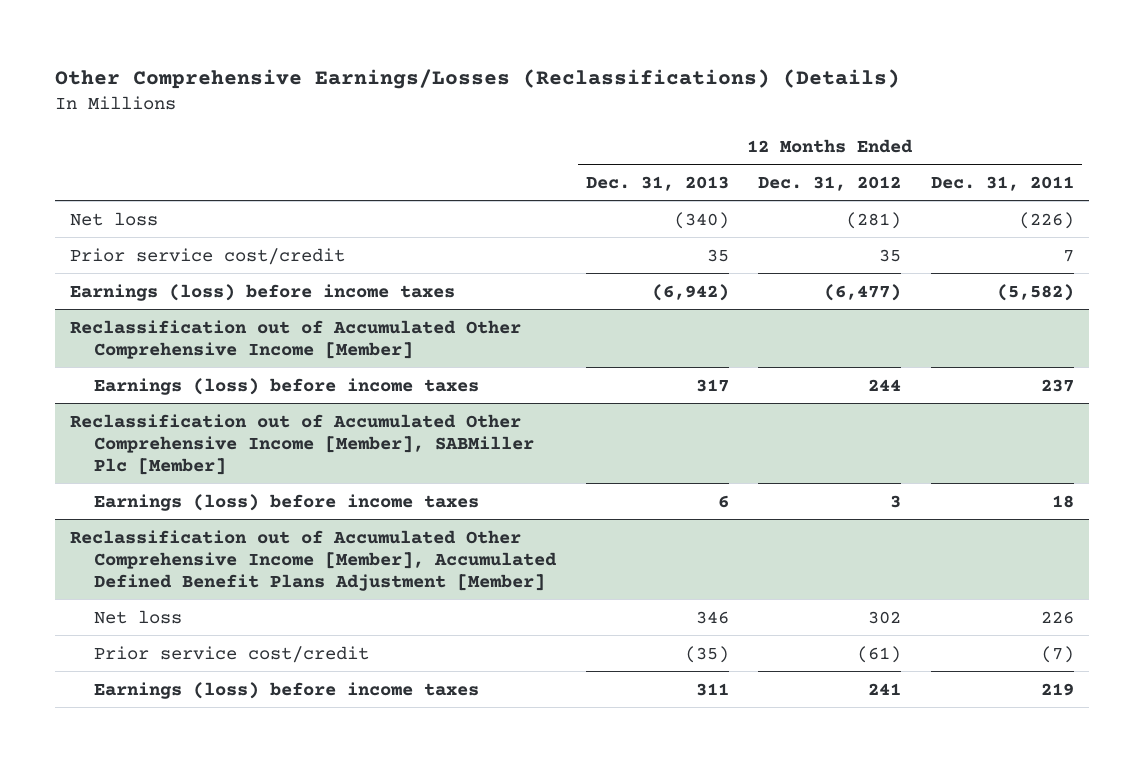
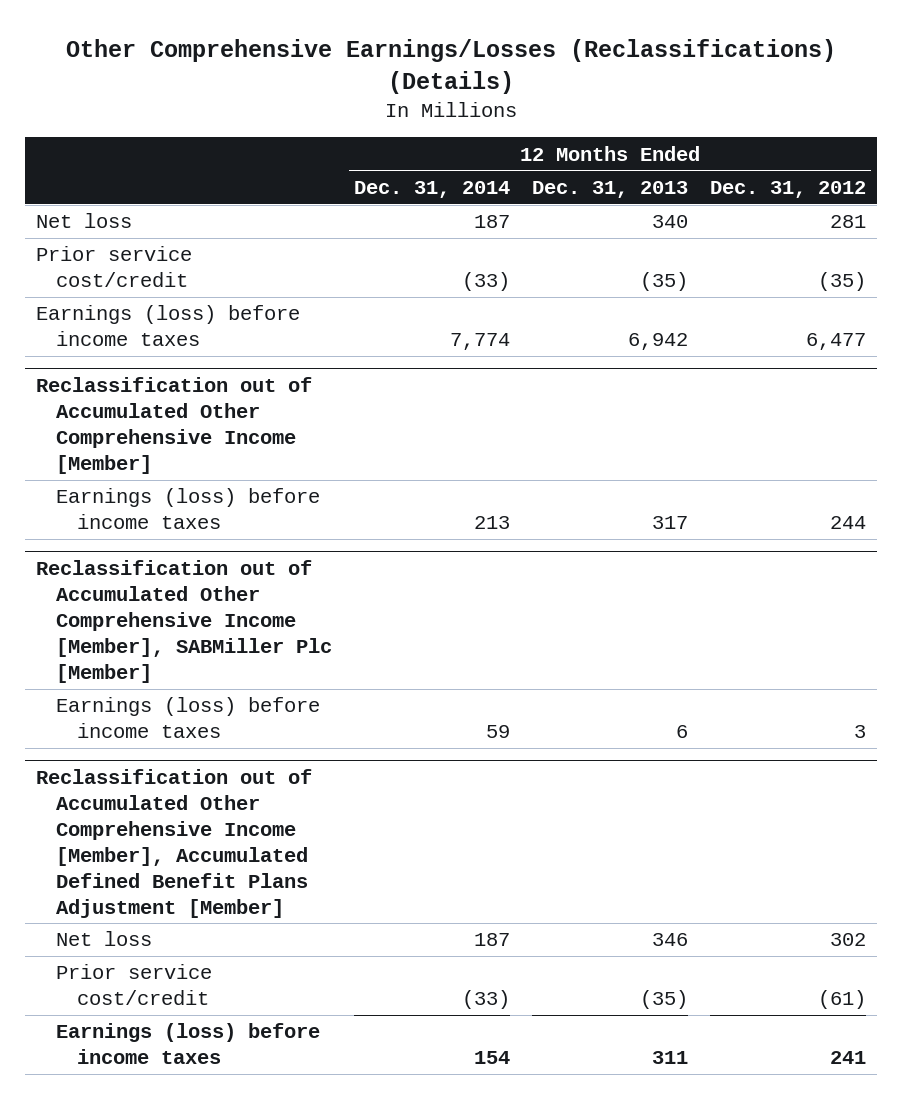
[931,175,1075,191] Dec. 31, 2011 -> none
none -> [354,181,511,199] Dec. 31, 2014
[673,211,729,229] (340) -> [651,215,688,229] 340
[846,211,902,229] (281) -> [829,215,866,229] 281
[706,248,729,262] 35 -> [639,272,688,292] (35)
[879,248,902,262] 35 -> [817,272,866,292] (35)
[651,283,729,301] (6,942) -> [627,333,688,351] 6,942
[824,283,902,301] (6,477) -> [805,333,866,351] 6,477

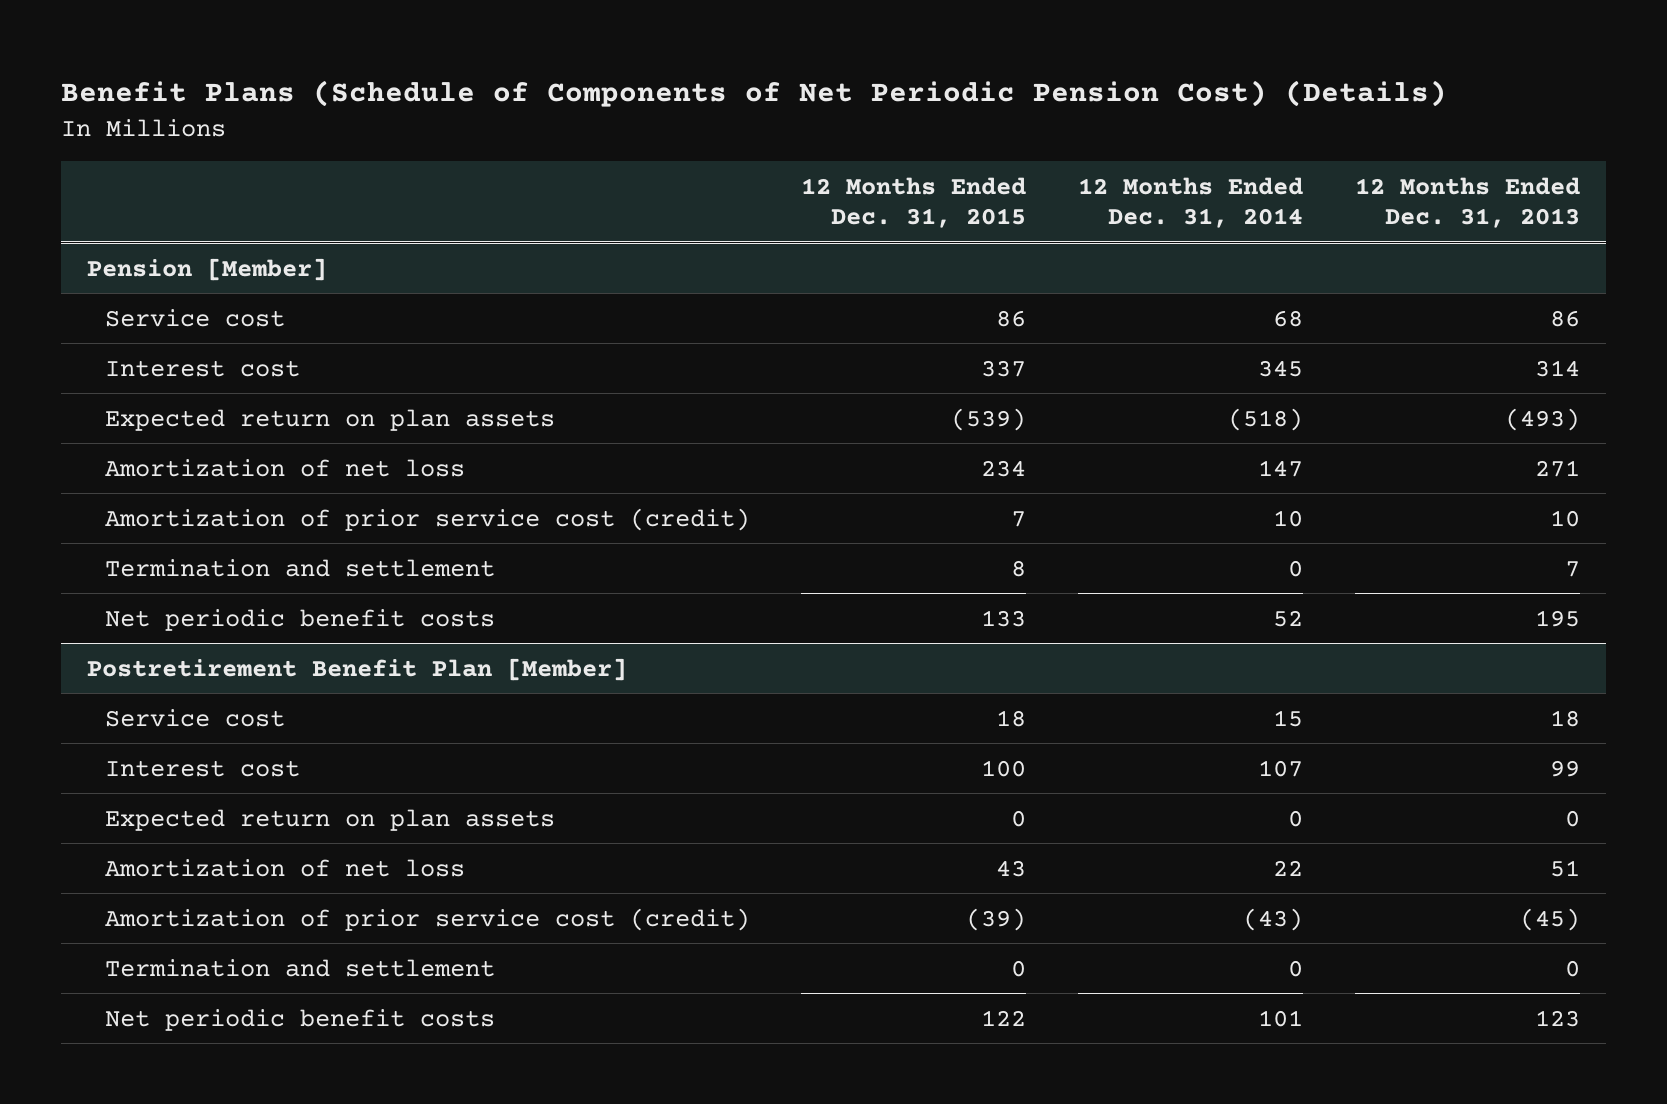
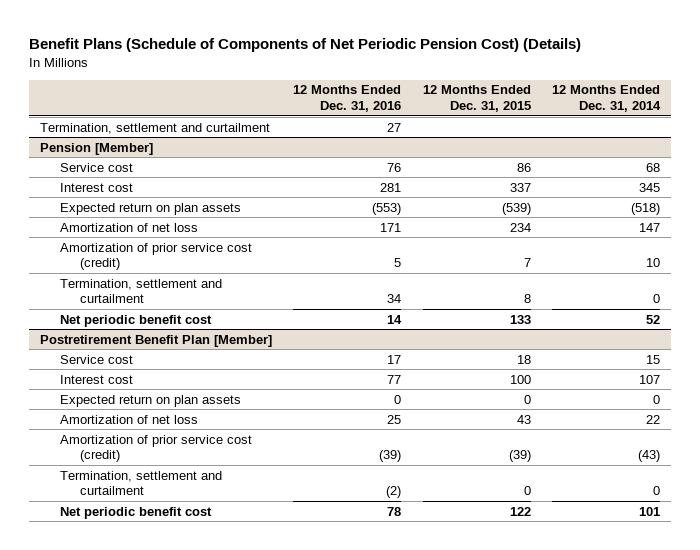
[1354,176,1580,228] 12 Months Ended Dec. 31, 2013 -> none
none -> [293,85,402,112] 12 Months Ended Dec. 31, 2016
none -> [40,122,271,134] Termination, settlement and curtailment
[104,558,495,577] Termination and settlement -> [60,278,223,304] Termination, settlement and curtailment
[104,608,495,631] Net periodic benefit costs -> [60,314,213,327] Net periodic benefit cost
[104,958,495,977] Termination and settlement -> [60,470,223,496] Termination, settlement and curtailment
[104,1008,495,1031] Net periodic benefit costs -> [60,506,213,519] Net periodic benefit cost

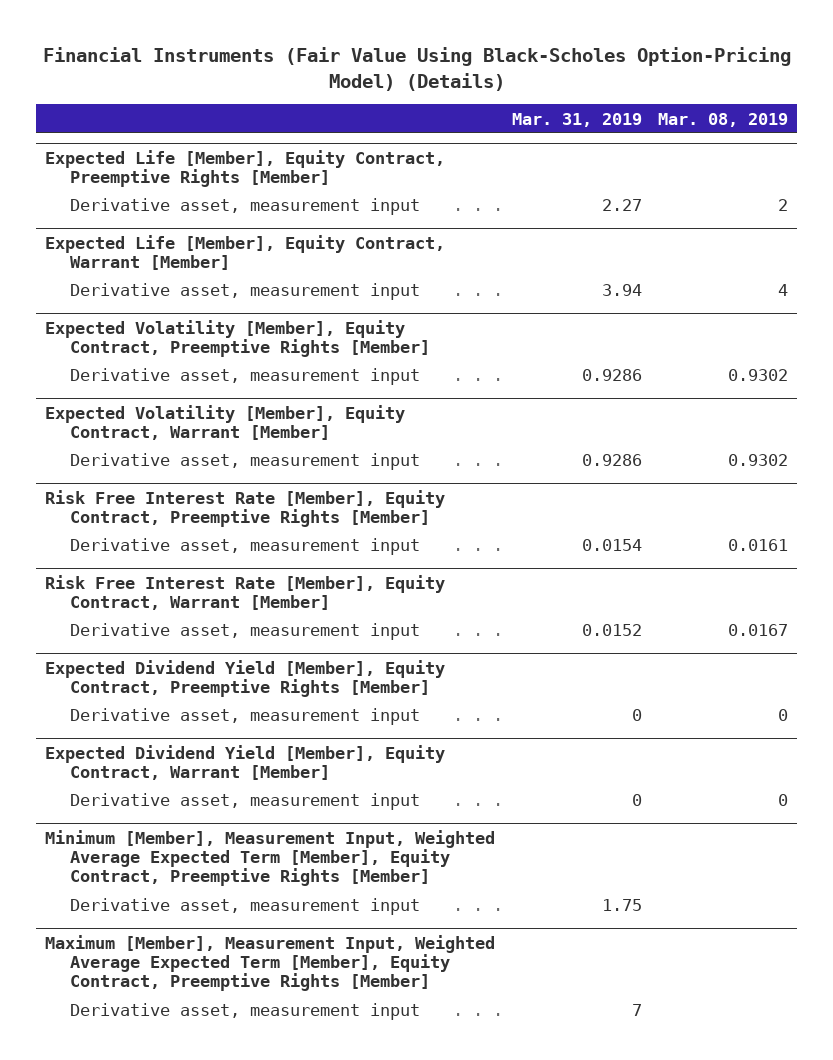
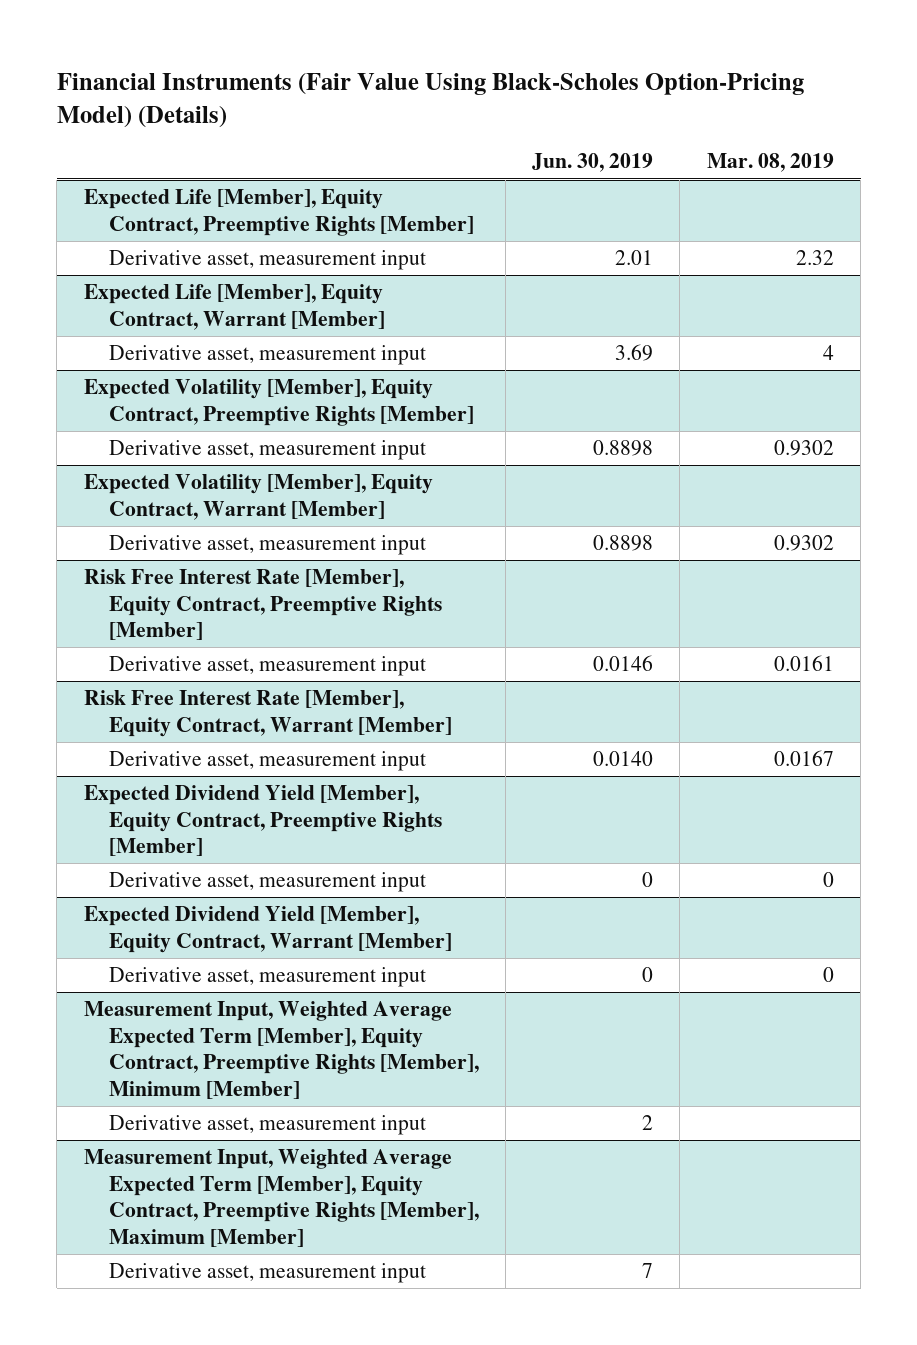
[511,112,642,127] Mar. 31, 2019 -> none
none -> [532,153,654,173] Jun. 30, 2019
[778,199,789,212] 2 -> [795,250,834,266] 2.32
[44,829,495,887] Minimum [Member], Measurement Input, Weighted Average Expected Term [Member], Equity Contract, Preemptive Rights [Member] -> [83,1001,479,1099] Measurement Input, Weighted Average Expected Term [Member], Equity Contract, Preemptive Rights [Member], Minimum [Member]
[44,934,495,992] Maximum [Member], Measurement Input, Weighted Average Expected Term [Member], Equity Contract, Preemptive Rights [Member] -> [83,1149,479,1247] Measurement Input, Weighted Average Expected Term [Member], Equity Contract, Preemptive Rights [Member], Maximum [Member]

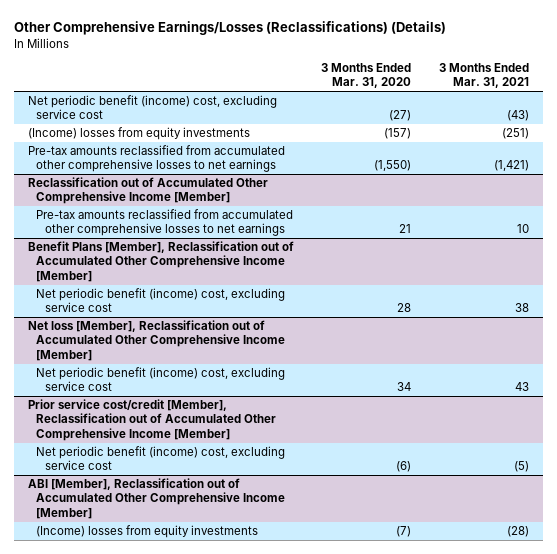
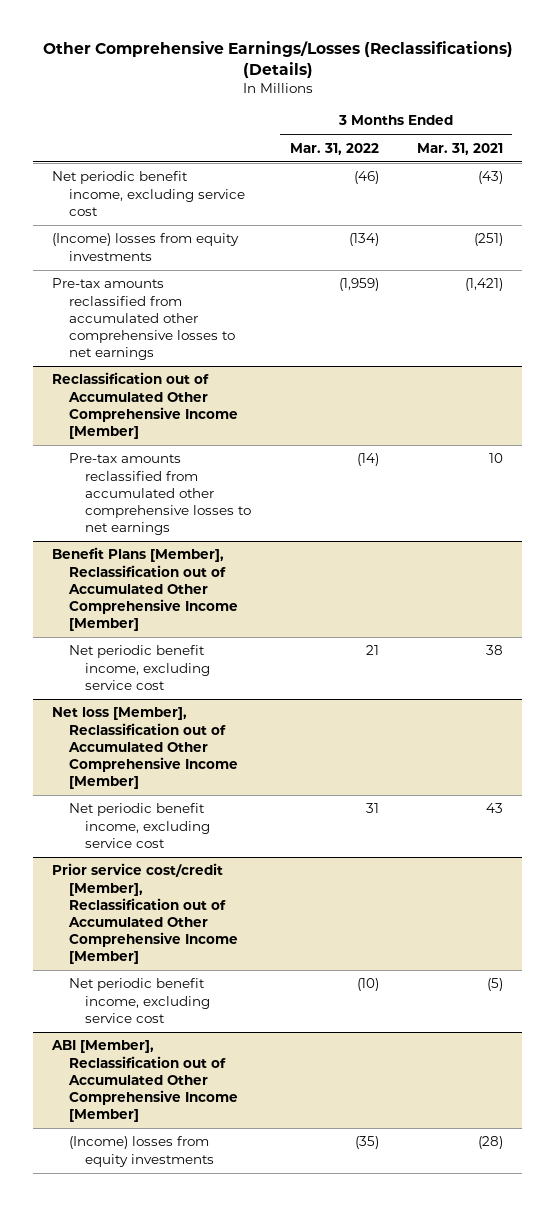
[321,63,412,89] 3 Months Ended Mar. 31, 2020 -> none
none -> [289,142,379,155] Mar. 31, 2022
[28,95,278,120] Net periodic benefit (income) cost, excluding service cost -> [52,171,245,216] Net periodic benefit income, excluding service cost
[36,288,286,313] Net periodic benefit (income) cost, excluding service cost -> [68,645,211,690] Net periodic benefit income, excluding service cost
[36,367,286,392] Net periodic benefit (income) cost, excluding service cost -> [68,803,211,848] Net periodic benefit income, excluding service cost
[36,446,286,471] Net periodic benefit (income) cost, excluding service cost -> [68,978,211,1023] Net periodic benefit income, excluding service cost

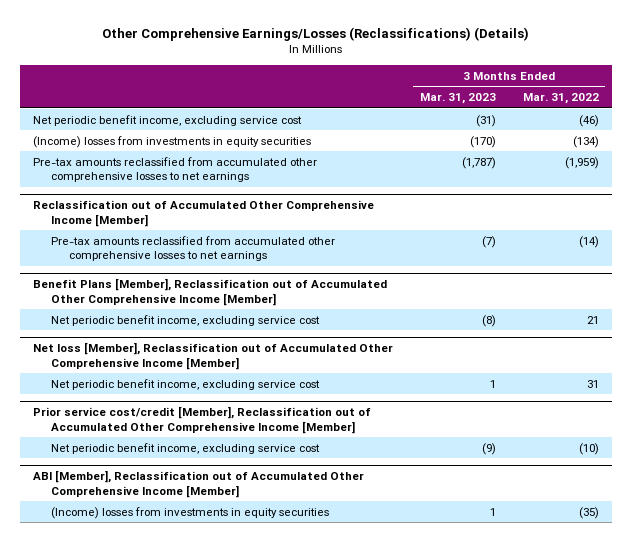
[416,142,503,155] Mar. 31, 2021 -> none
none -> [420,93,497,105] Mar. 31, 2023
[52,233,240,261] (Income) losses from equity investments -> [33,135,312,148] (Income) losses from investments in equity securities
[68,1136,215,1167] (Income) losses from equity investments -> [51,506,330,519] (Income) losses from investments in equity securities

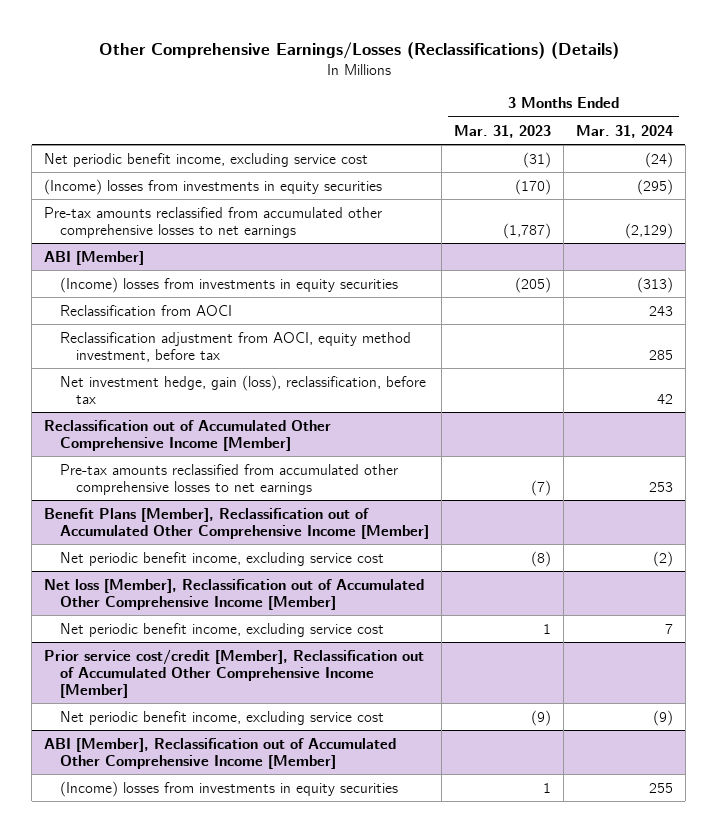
[522,93,599,105] Mar. 31, 2022 -> none
none -> [575,124,673,138] Mar. 31, 2024
none -> [44,250,145,265] ABI [Member]
none -> [60,276,399,293] (Income) losses from investments in equity securities
none -> [60,304,233,316] Reclassification from AOCI
none -> [60,331,412,362] Reclassification adjustment from AOCI, equity method investment, before tax
none -> [60,374,427,404] Net investment hedge, gain (loss), reclassification, before tax

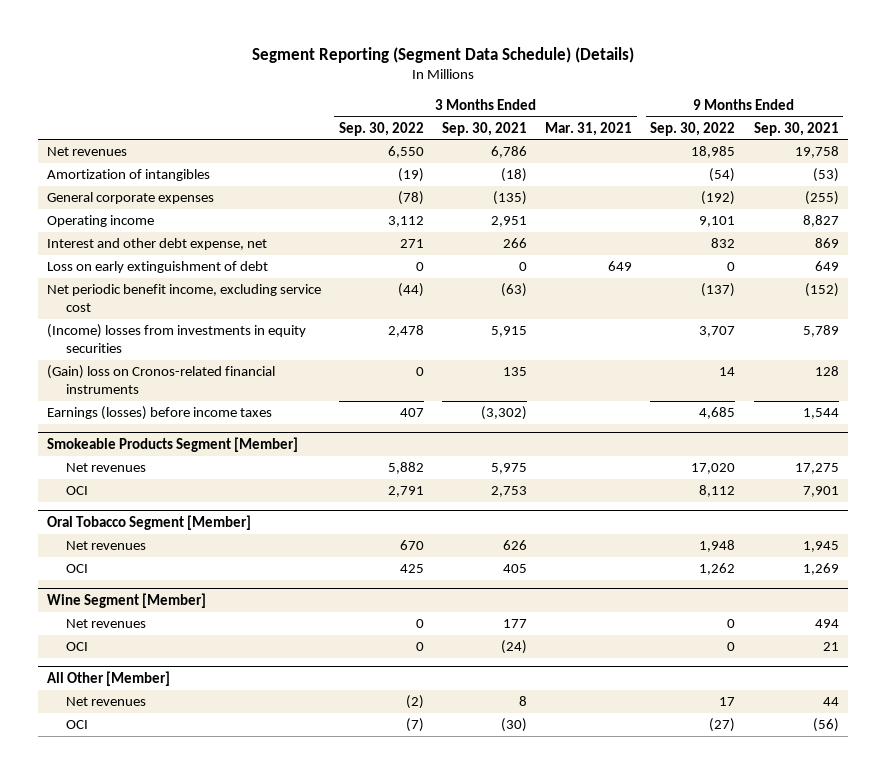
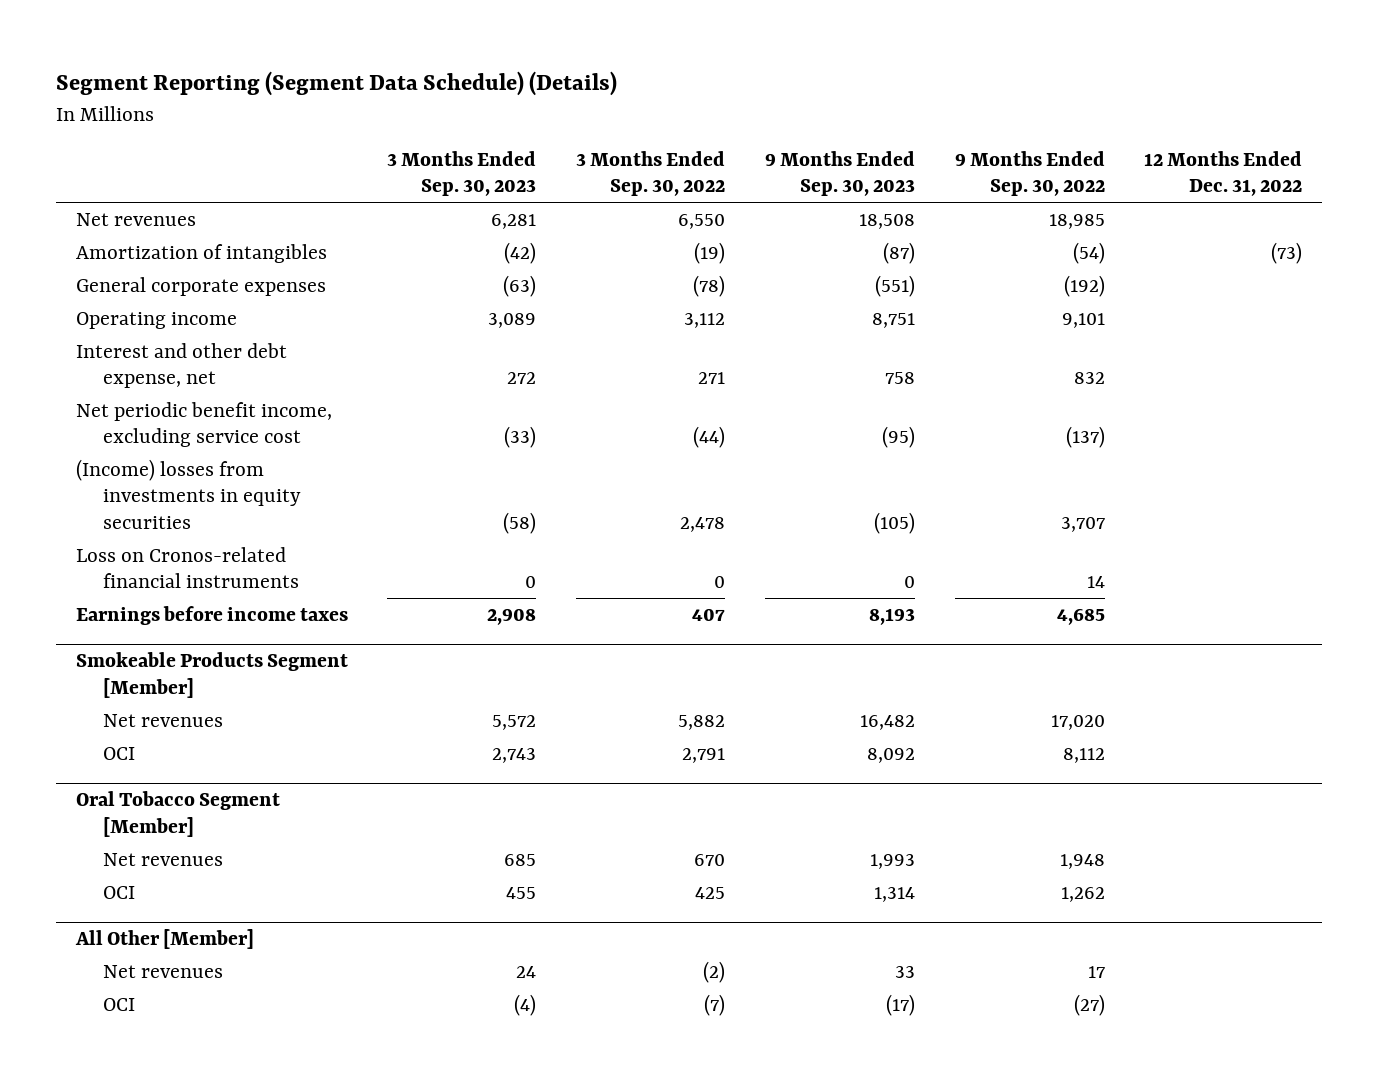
[442,121,528,136] Sep. 30, 2021 -> none
[545,121,633,136] Mar. 31, 2021 -> none
[753,121,839,136] Sep. 30, 2021 -> none
none -> [387,150,537,197] 3 Months Ended Sep. 30, 2023
none -> [764,150,915,197] 9 Months Ended Sep. 30, 2023
none -> [1144,150,1303,197] 12 Months Ended Dec. 31, 2022
[46,261,268,274] Loss on early extinguishment of debt -> none
[46,365,275,394] (Gain) loss on Cronos-related financial instruments -> [75,546,300,589] Loss on Cronos-related financial instruments
[46,406,272,421] Earnings (losses) before income taxes -> [75,605,348,625] Earnings before income taxes
[46,592,206,608] Wine Segment [Member] -> none
[65,619,146,629] Net revenues -> none
[65,642,88,652] OCI -> none

